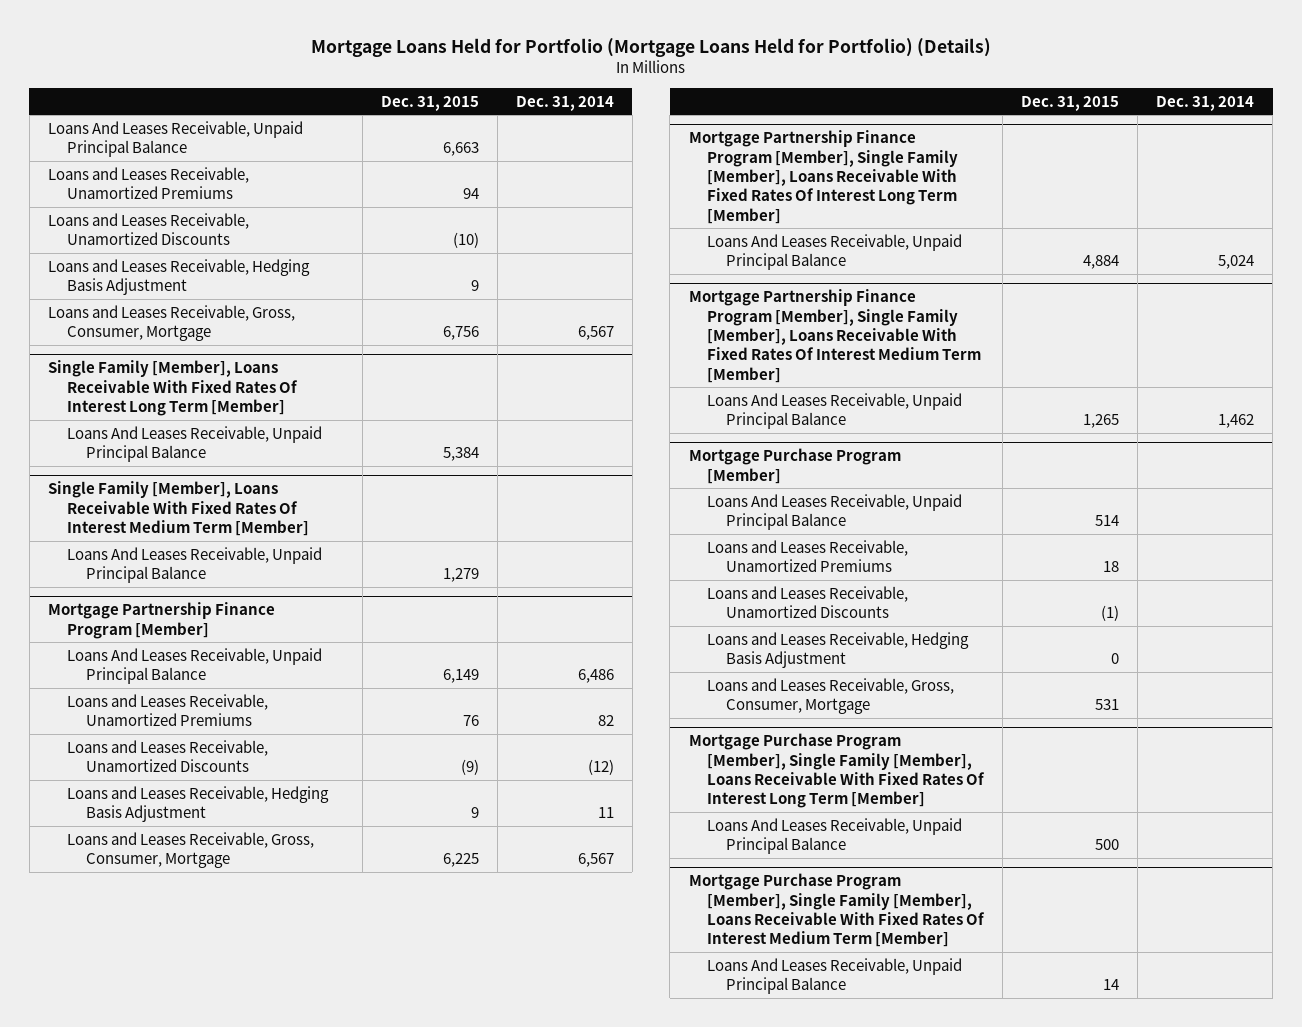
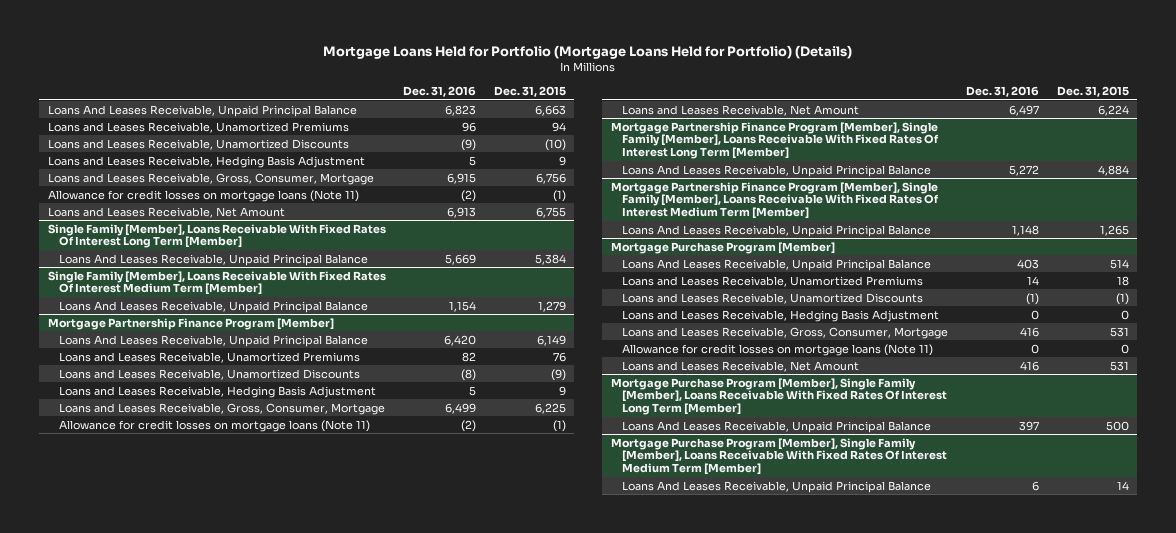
[515,95,614,111] Dec. 31, 2014 -> none
none -> [403,86,477,98] Dec. 31, 2016
none -> [47,189,359,202] Allowance for credit losses on mortgage loans (Note 11)
none -> [47,206,285,218] Loans and Leases Receivable, Net Amount
none -> [59,419,371,432] Allowance for credit losses on mortgage loans (Note 11)
none -> [622,104,860,116] Loans and Leases Receivable, Net Amount
none -> [622,343,934,356] Allowance for credit losses on mortgage loans (Note 11)
none -> [622,360,860,372] Loans and Leases Receivable, Net Amount

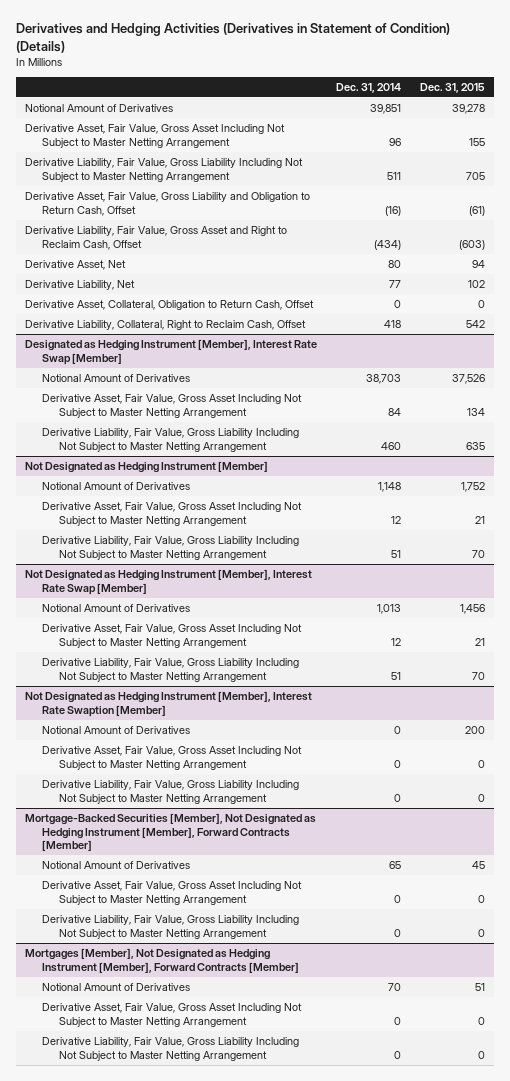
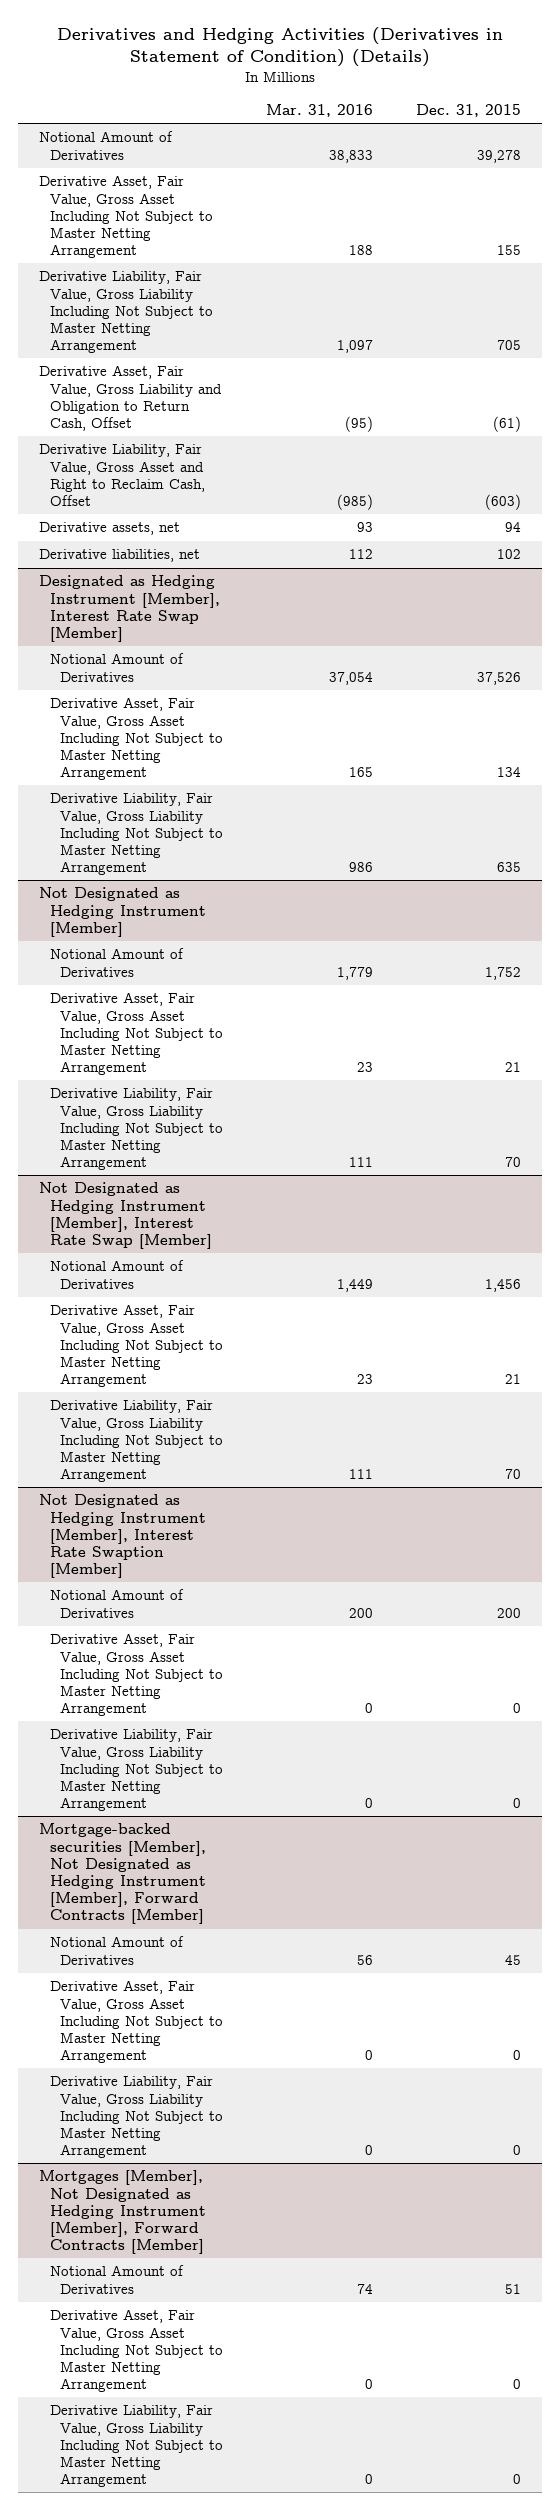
[336,82,402,93] Dec. 31, 2014 -> none
none -> [265,103,373,117] Mar. 31, 2016
[25,300,315,311] Derivative Asset, Collateral, Obligation to Return Cash, Offset -> none
[25,320,307,331] Derivative Liability, Collateral, Right to Reclaim Cash, Offset -> none
[25,260,127,271] Derivative Asset, Net -> [38,522,180,536] Derivative assets, net
[25,280,136,291] Derivative Liability, Net -> [38,549,200,563] Derivative liabilities, net
[25,813,317,852] Mortgage-Backed Securities [Member], Not Designated as Hedging Instrument [Member], Forward Contracts [Member] -> [38,1823,206,1925] Mortgage-backed securities [Member], Not Designated as Hedging Instrument [Member], Forward Contracts [Member]

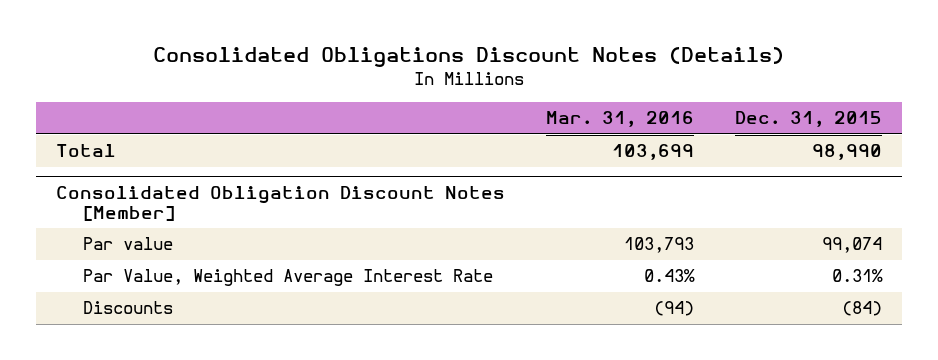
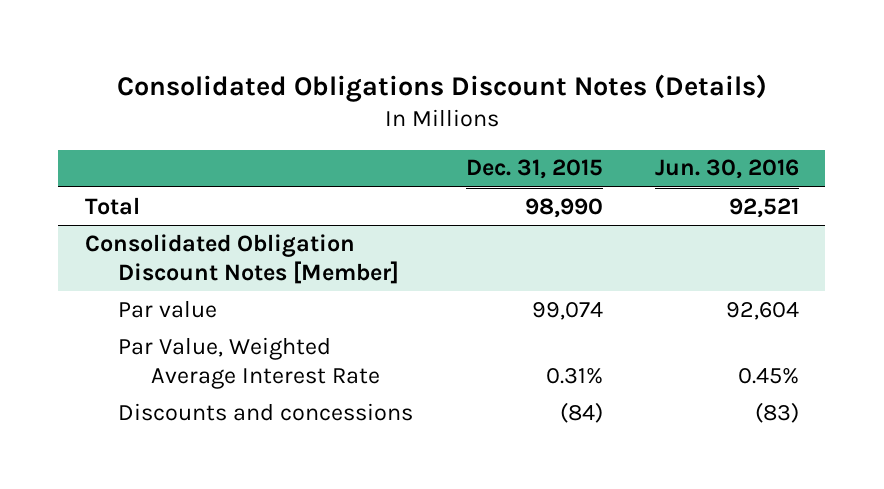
[545,111,694,128] Mar. 31, 2016 -> none
none -> [655,159,800,180] Jun. 30, 2016
[82,301,173,315] Discounts -> [118,402,414,421] Discounts and concessions

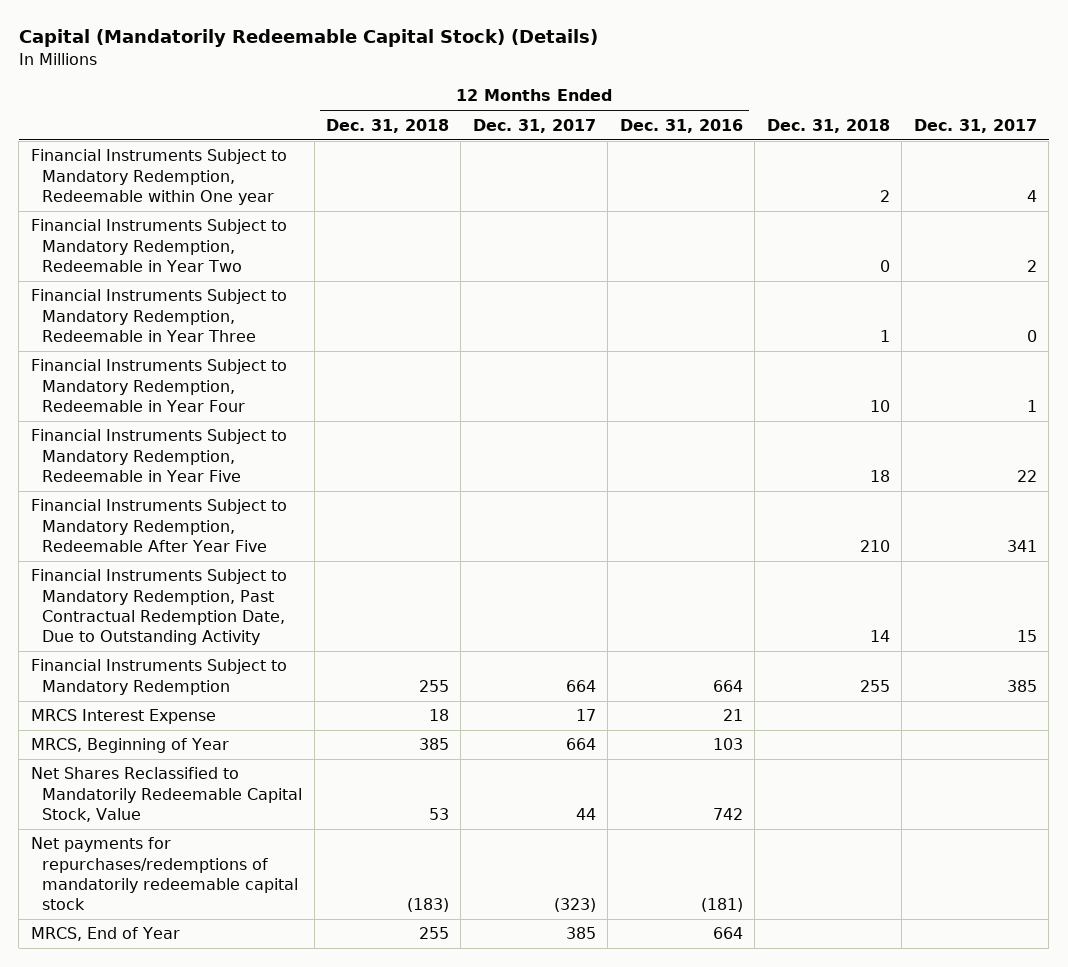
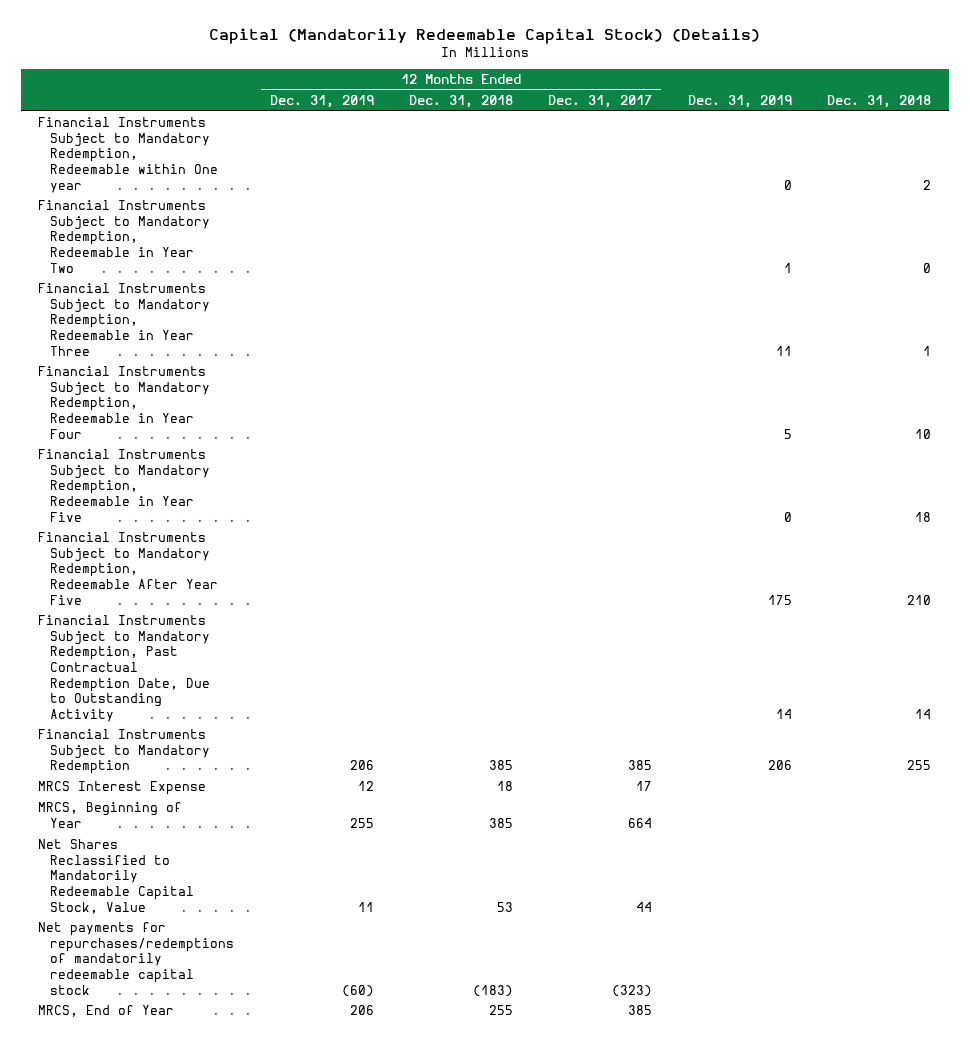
[619,118,743,133] Dec. 31, 2016 -> none
[913,118,1037,133] Dec. 31, 2017 -> none
none -> [269,95,374,109] Dec. 31, 2019
none -> [687,95,792,109] Dec. 31, 2019
[418,679,449,692] 255 -> [489,760,514,771] 385
[565,679,596,692] 664 -> [628,760,653,771] 385

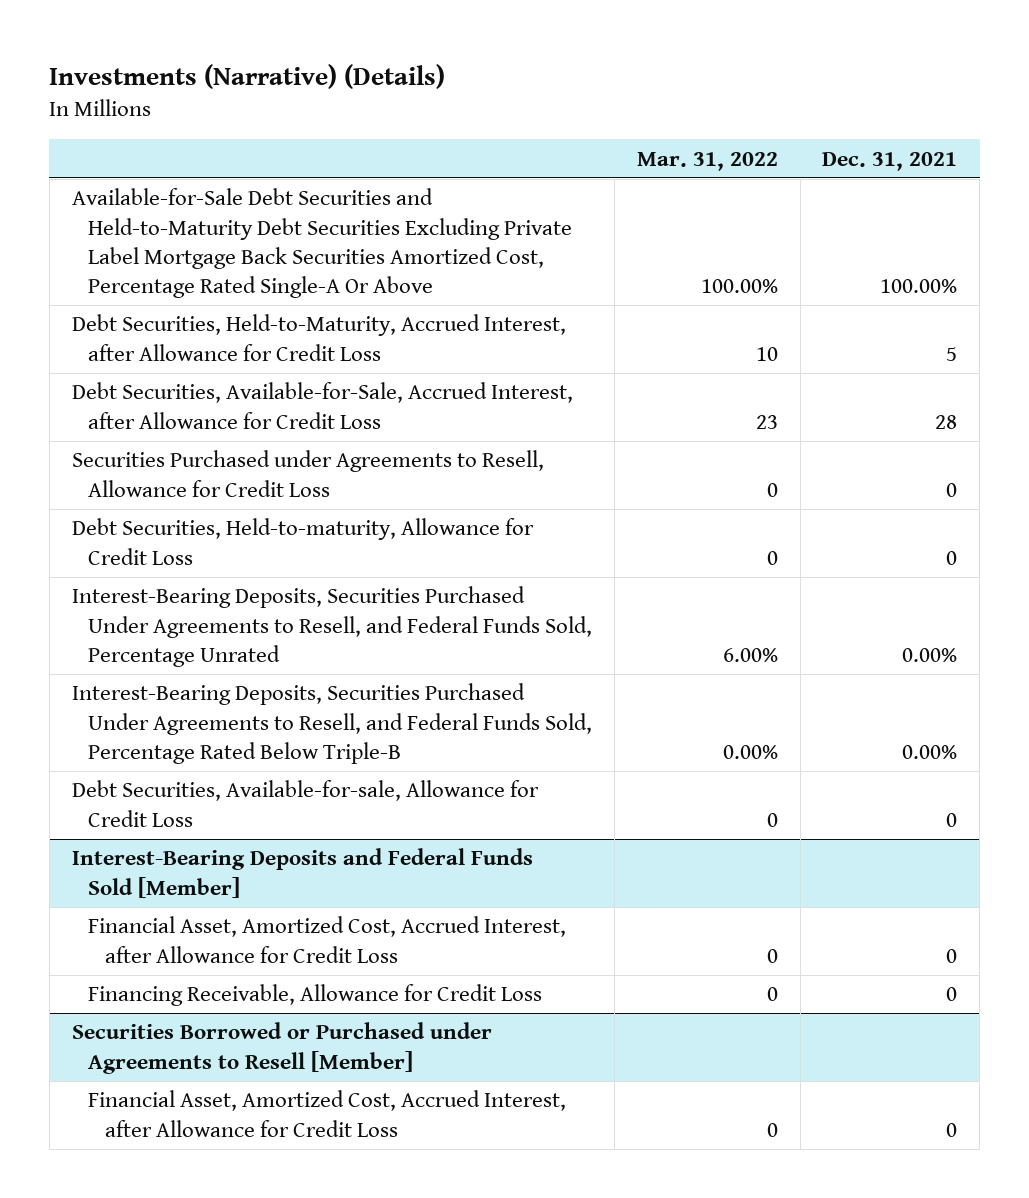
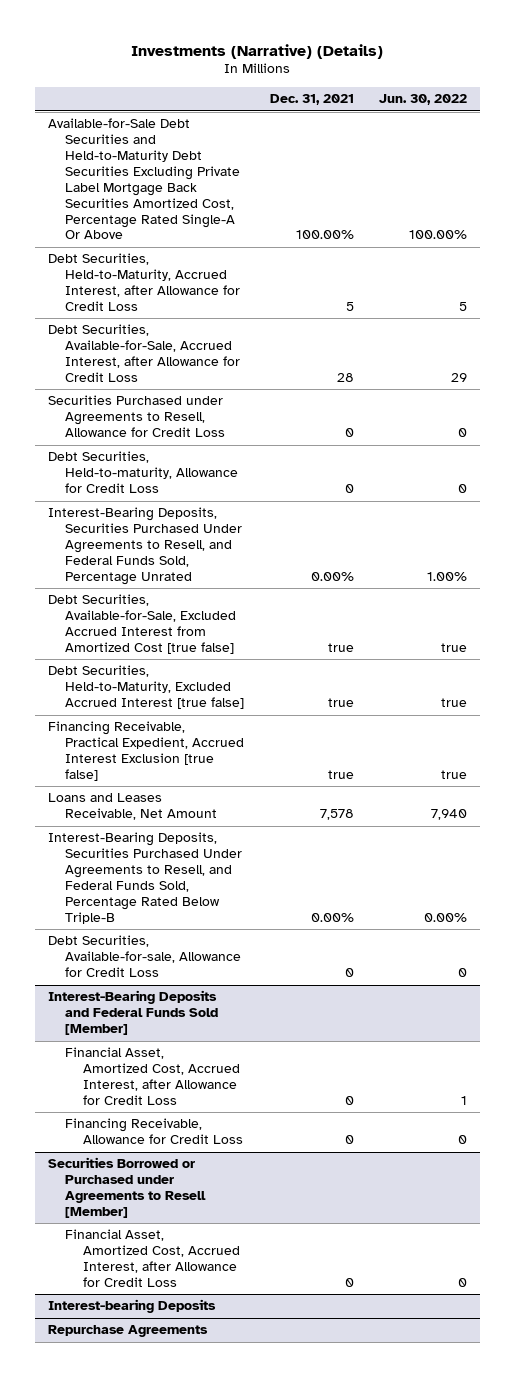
[636,151,778,171] Mar. 31, 2022 -> none
none -> [379,94,468,106] Jun. 30, 2022
none -> [47,594,237,655] Debt Securities, Available-for-Sale, Excluded Accrued Interest from Amortized Cost [true false]
none -> [47,665,245,710] Debt Securities, Held-to-Maturity, Excluded Accrued Interest [true false]
none -> [47,721,245,782] Financing Receivable, Practical Expedient, Accrued Interest Exclusion [true false]
none -> [47,793,218,821] Loans and Leases Receivable, Net Amount
none -> [47,1299,216,1314] Interest-bearing Deposits
none -> [47,1325,208,1338] Repurchase Agreements

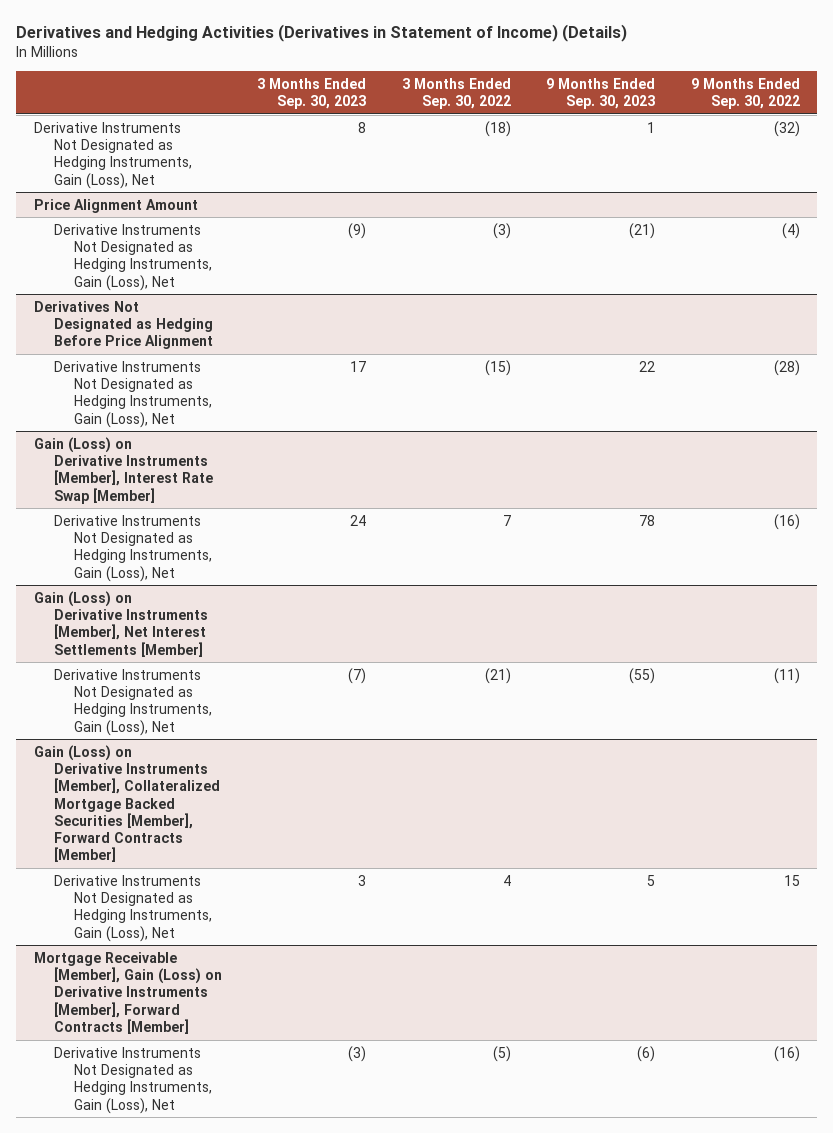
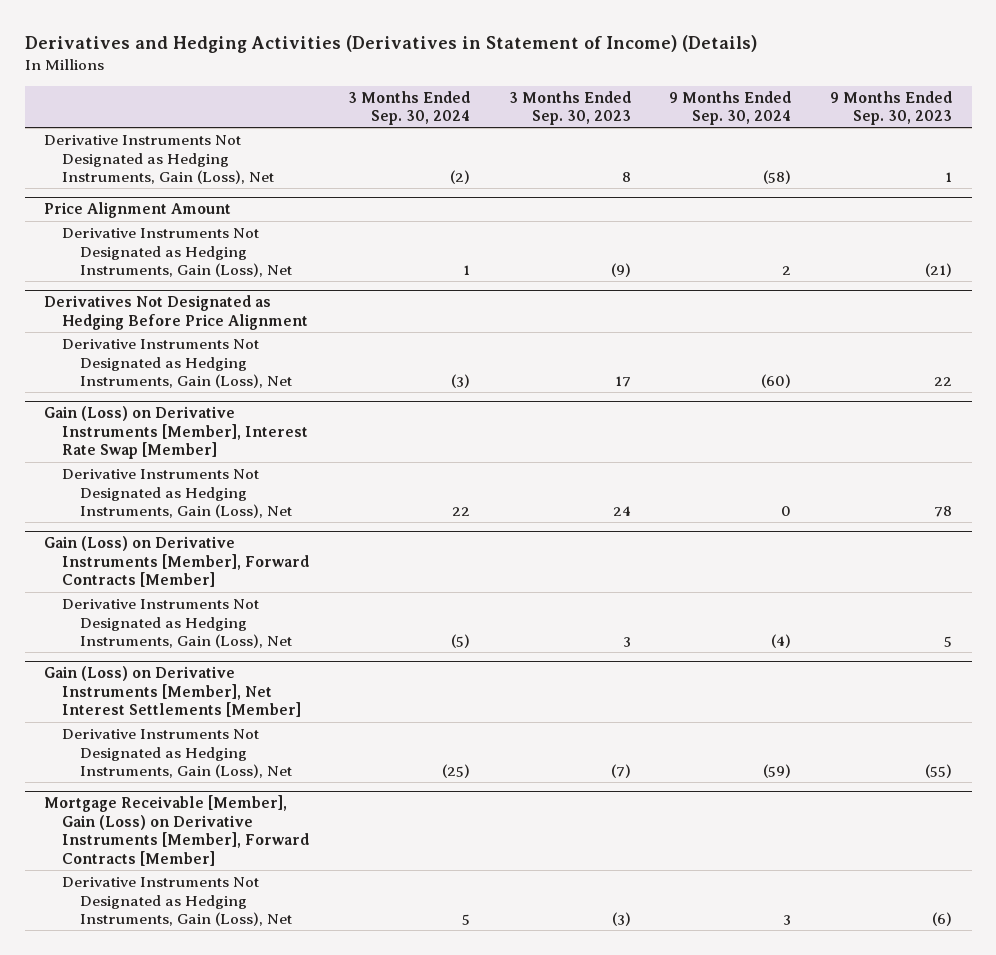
[401,77,511,109] 3 Months Ended Sep. 30, 2022 -> none
[690,77,800,109] 9 Months Ended Sep. 30, 2022 -> none
none -> [347,90,470,126] 3 Months Ended Sep. 30, 2024
none -> [669,90,792,126] 9 Months Ended Sep. 30, 2024
none -> [44,536,309,588] Gain (Loss) on Derivative Instruments [Member], Forward Contracts [Member]
none -> [61,599,292,649] Derivative Instruments Not Designated as Hedging Instruments, Gain (Loss), Net
[33,744,220,863] Gain (Loss) on Derivative Instruments [Member], Collateralized Mortgage Backed Securities [Member], Forward Contracts [Member] -> none
[53,874,212,942] Derivative Instruments Not Designated as Hedging Instruments, Gain (Loss), Net -> none

